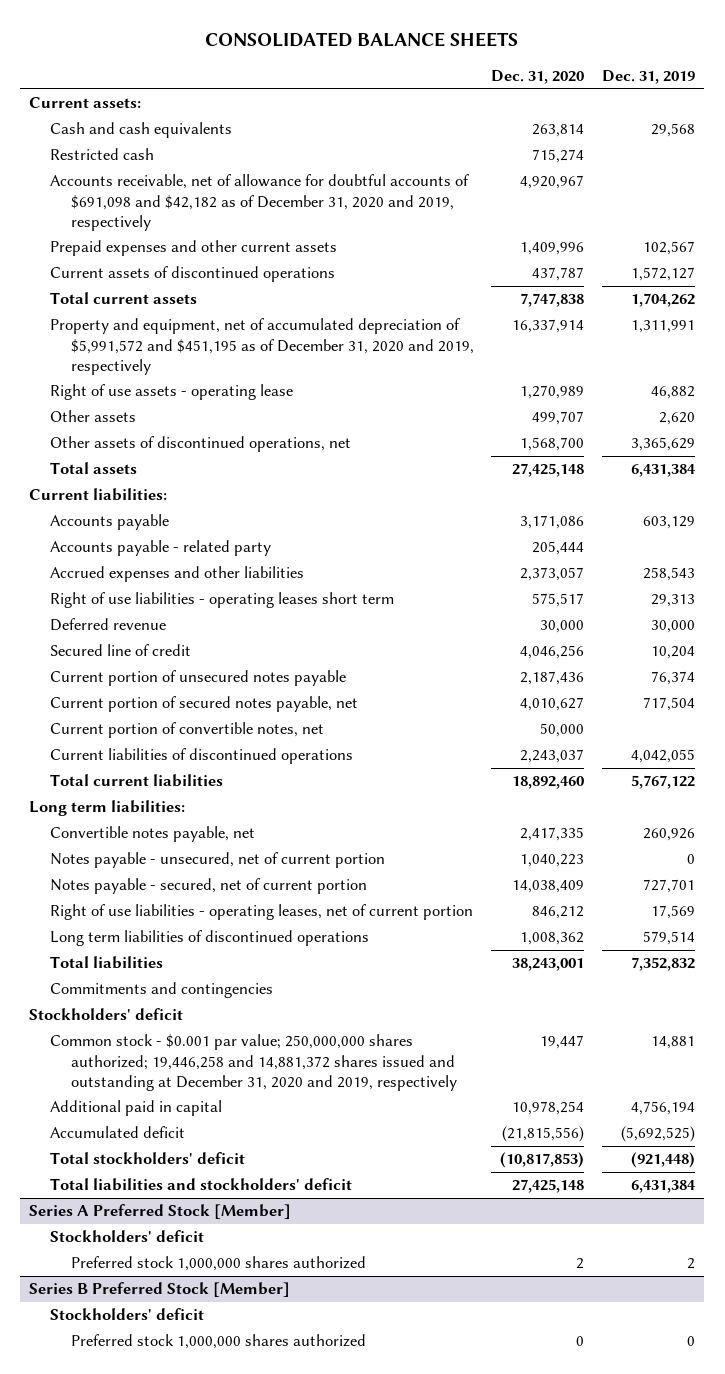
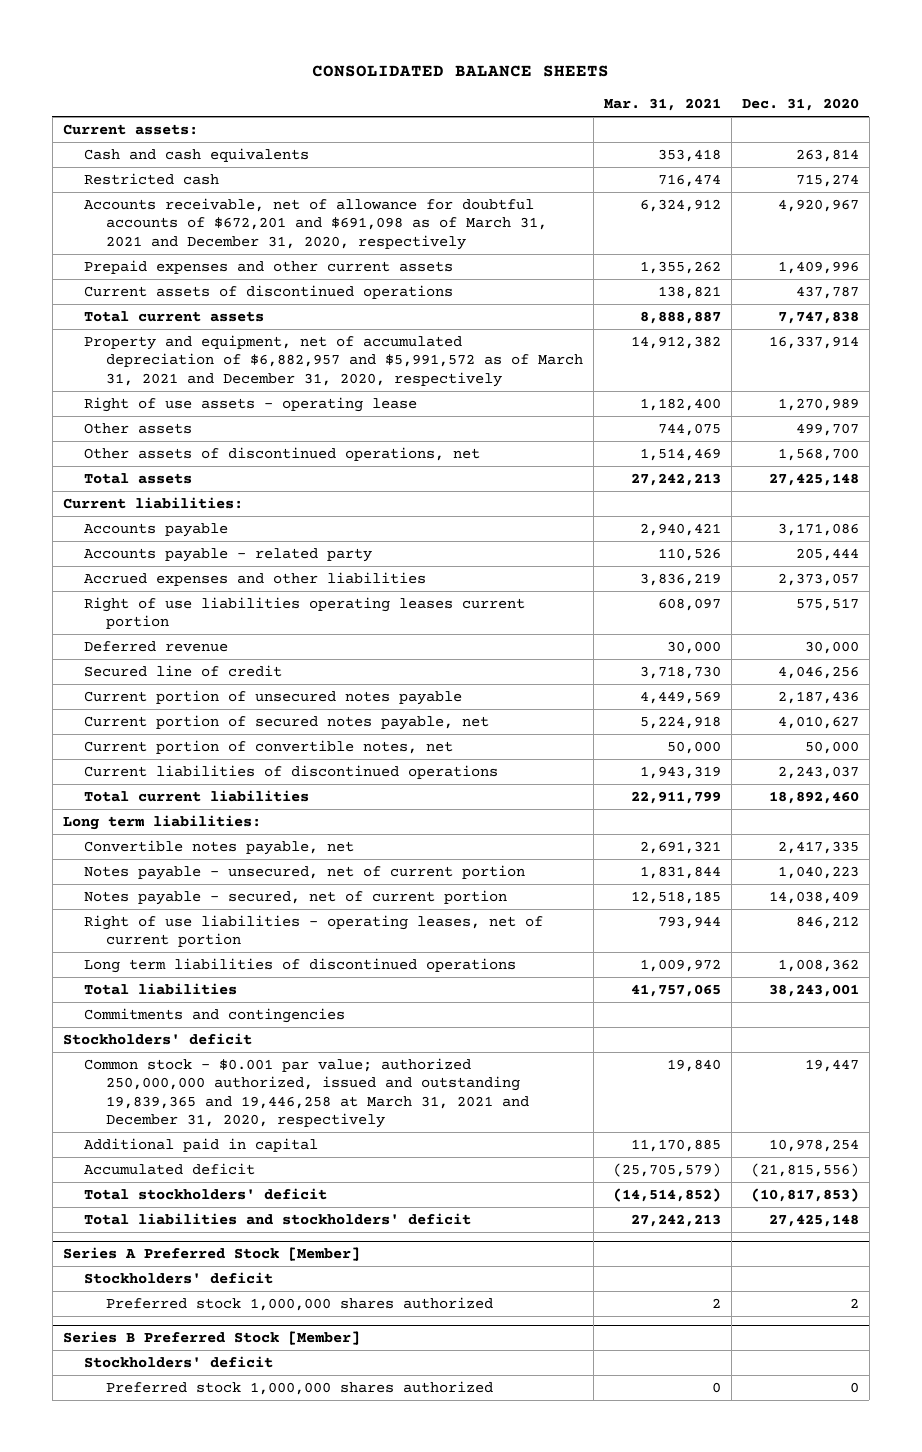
[602,70,696,85] Dec. 31, 2019 -> none
none -> [604,98,722,112] Mar. 31, 2021
[50,174,470,231] Accounts receivable, net of allowance for doubtful accounts of $691,098 and $42,182 as of December 31, 2020 and 2019, respectively -> [84,197,548,250] Accounts receivable, net of allowance for doubtful accounts of $672,201 and $691,098 as of March 31, 2021 and December 31, 2020, respectively
[50,318,474,375] Property and equipment, net of accumulated depreciation of $5,991,572 and $451,195 as of December 31, 2020 and 2019, respectively -> [84,334,584,387] Property and equipment, net of accumulated depreciation of $6,882,957 and $5,991,572 as of March 31, 2021 and December 31, 2020, respectively
[50,592,395,609] Right of use liabilities - operating leases short term -> [84,596,526,630] Right of use liabilities operating leases current portion
[50,1034,457,1091] Common stock - $0.001 par value; 250,000,000 shares authorized; 19,446,258 and 14,881,372 shares issued and outstanding at December 31, 2020 and 2019, respectively -> [84,1057,530,1129] Common stock - $0.001 par value; authorized 250,000,000 authorized, issued and outstanding 19,839,365 and 19,446,258 at March 31, 2021 and December 31, 2020, respectively

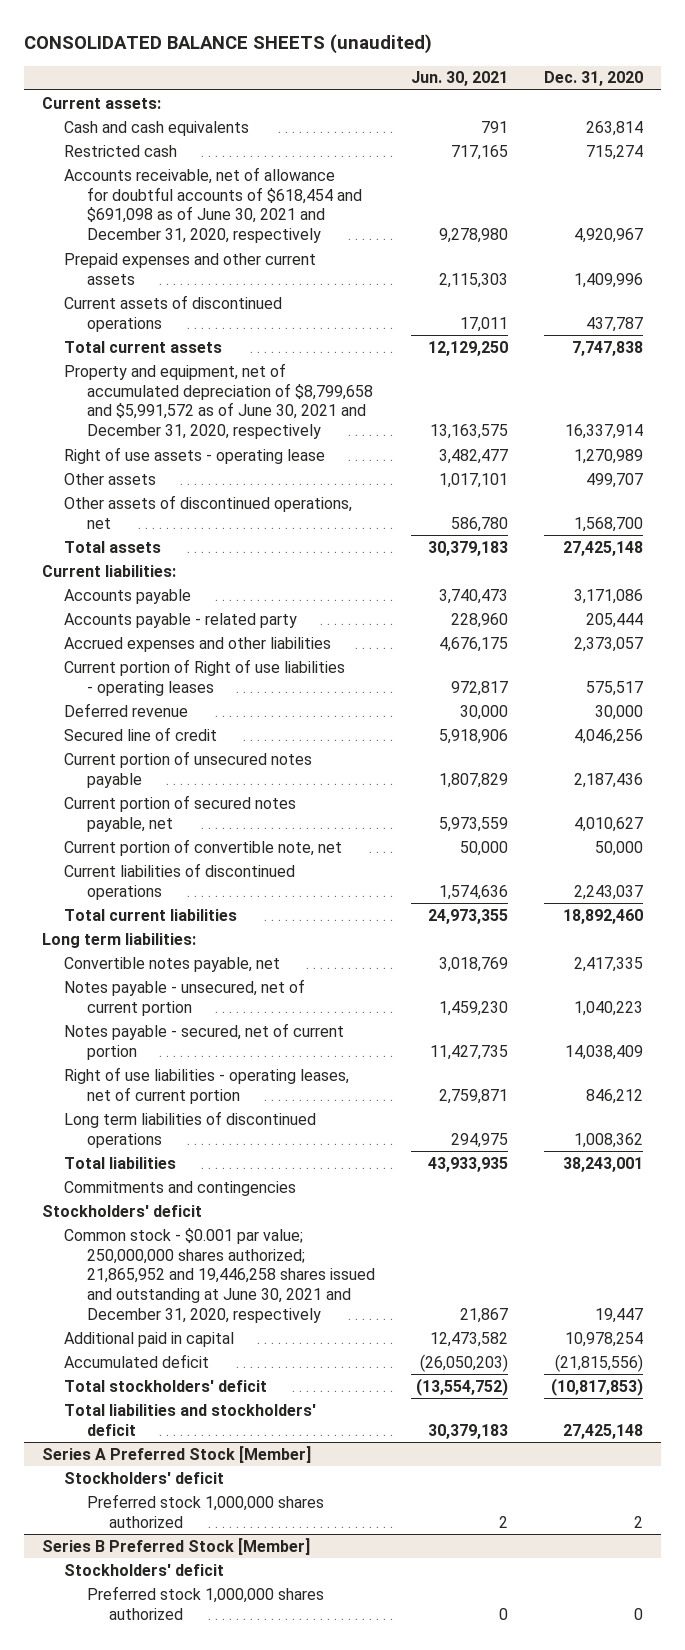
[311,65,609,78] CONSOLIDATED BALANCE SHEETS -> [24,34,433,55] CONSOLIDATED BALANCE SHEETS (unaudited)
[604,98,722,112] Mar. 31, 2021 -> none
none -> [410,71,508,87] Jun. 30, 2021
[84,197,548,250] Accounts receivable, net of allowance for doubtful accounts of $672,201 and $691,098 as of March 31, 2021 and December 31, 2020, respectively -> [64,166,362,244] Accounts receivable, net of allowance for doubtful accounts of $618,454 and $691,098 as of June 30, 2021 and December 31, 2020, respectively
[84,334,584,387] Property and equipment, net of accumulated depreciation of $6,882,957 and $5,991,572 as of March 31, 2021 and December 31, 2020, respectively -> [64,362,373,440] Property and equipment, net of accumulated depreciation of $8,799,658 and $5,991,572 as of June 30, 2021 and December 31, 2020, respectively
[84,596,526,630] Right of use liabilities operating leases current portion -> [64,658,346,696] Current portion of Right of use liabilities - operating leases
[84,739,454,754] Current portion of convertible notes, net -> [64,838,343,856] Current portion of convertible note, net
[84,1057,530,1129] Common stock - $0.001 par value; authorized 250,000,000 authorized, issued and outstanding 19,839,365 and 19,446,258 at March 31, 2021 and December 31, 2020, respectively -> [64,1227,375,1324] Common stock - $0.001 par value; 250,000,000 shares authorized; 21,865,952 and 19,446,258 shares issued and outstanding at June 30, 2021 and December 31, 2020, respectively

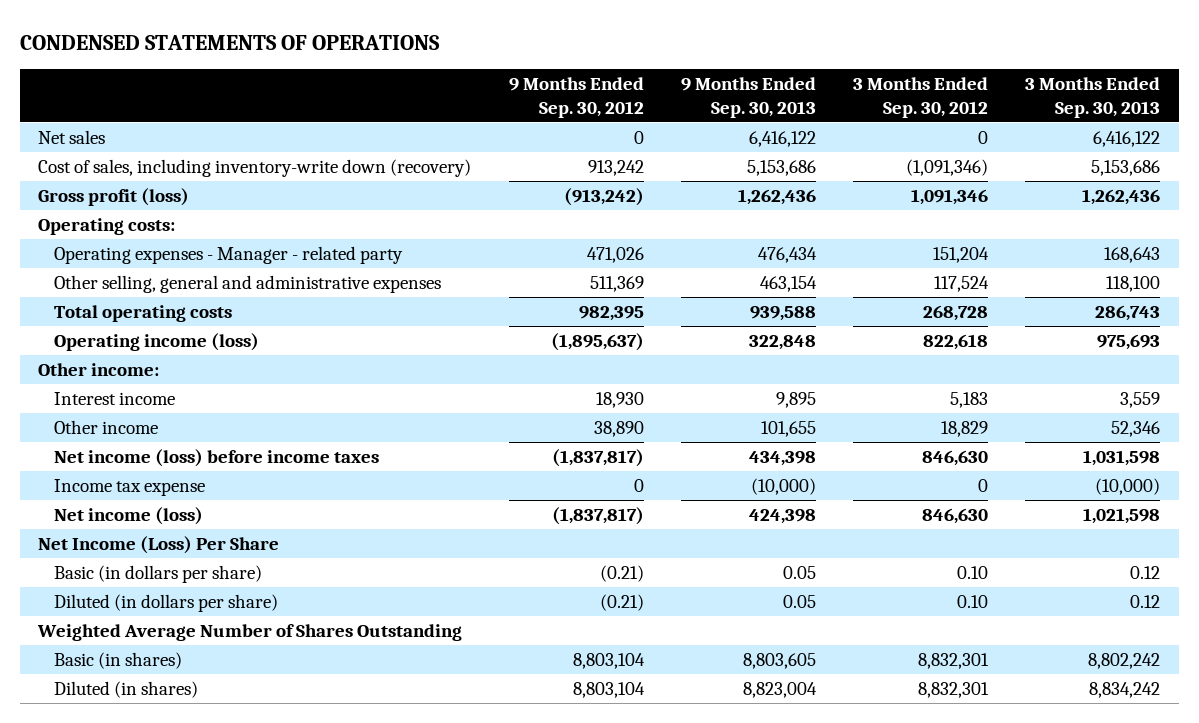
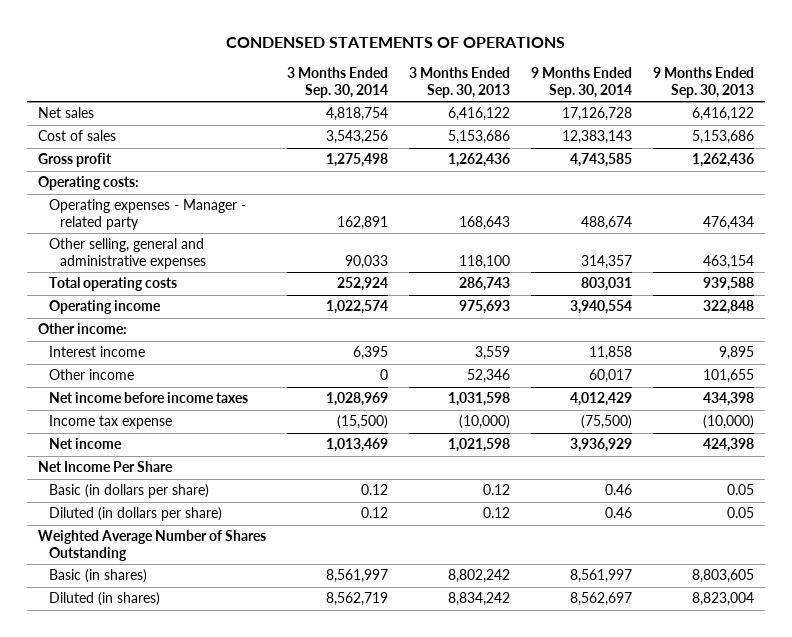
[508,76,644,118] 9 Months Ended Sep. 30, 2012 -> none
[853,76,989,118] 3 Months Ended Sep. 30, 2012 -> none
none -> [287,66,389,98] 3 Months Ended Sep. 30, 2014
none -> [531,66,633,98] 9 Months Ended Sep. 30, 2014
[38,158,472,177] Cost of sales, including inventory-write down (recovery) -> [37,130,116,142] Cost of sales
[38,187,190,206] Gross profit (loss) -> [37,153,112,168] Gross profit
[53,332,259,351] Operating income (loss) -> [48,300,161,315] Operating income
[53,448,379,467] Net income (loss) before income taxes -> [48,392,248,404] Net income before income taxes
[53,506,203,525] Net income (loss) -> [48,438,122,450] Net income
[38,535,280,554] Net Income (Loss) Per Share -> [37,461,173,473] Net Income Per Share

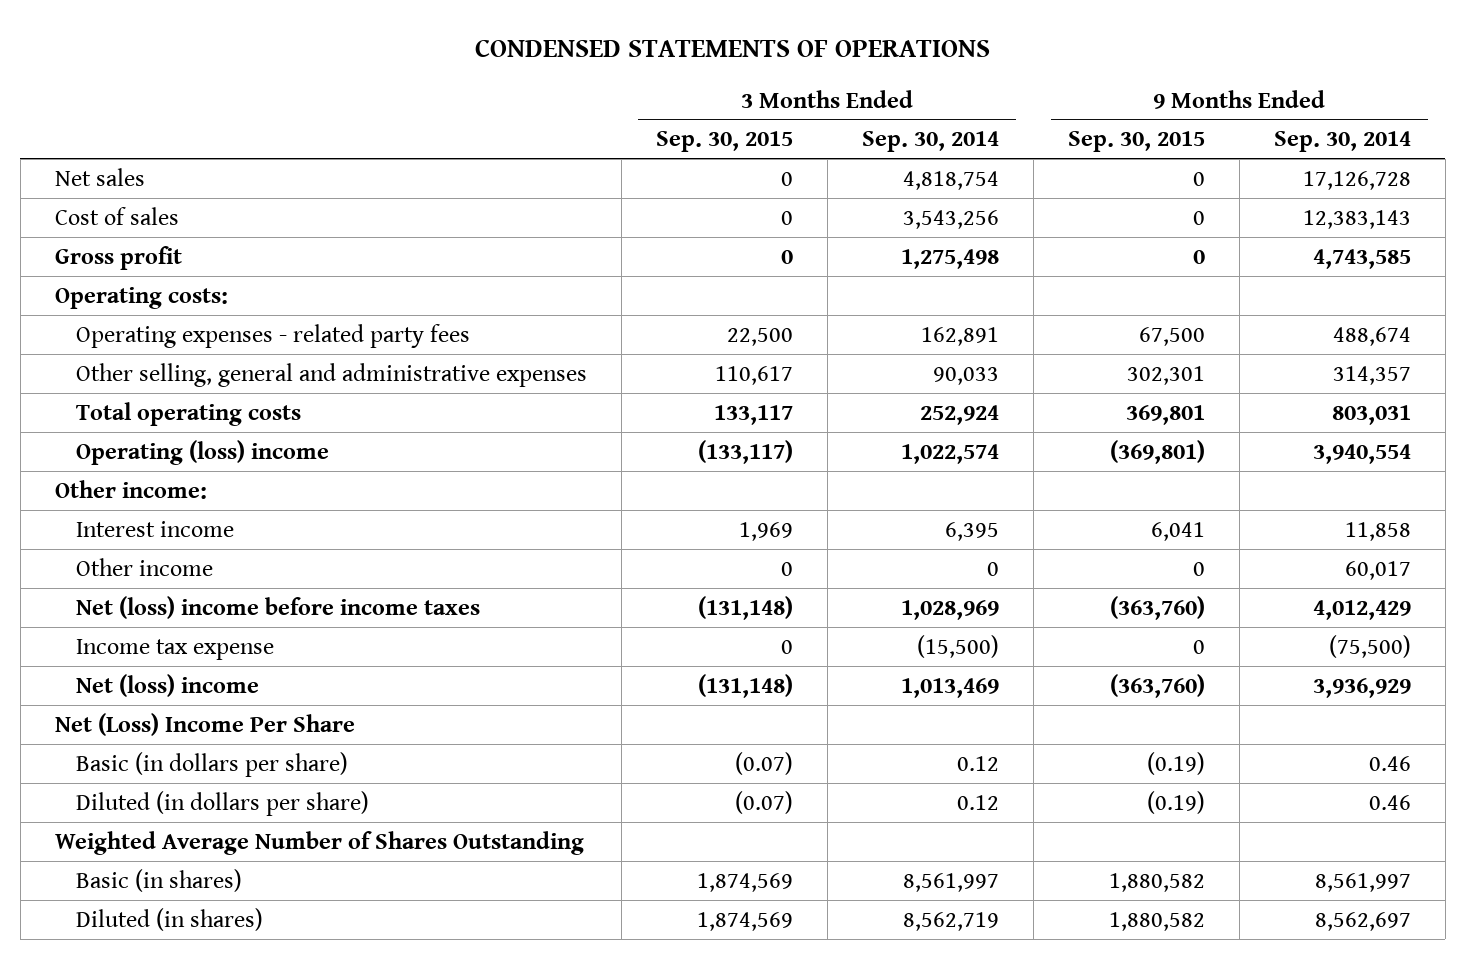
[409,66,511,98] 3 Months Ended Sep. 30, 2013 -> none
[653,66,755,98] 9 Months Ended Sep. 30, 2013 -> none
none -> [655,131,793,153] Sep. 30, 2015
none -> [1067,131,1205,153] Sep. 30, 2015
[48,199,246,230] Operating expenses - Manager - related party -> [75,323,470,348] Operating expenses - related party fees
[48,300,161,315] Operating income -> [75,439,329,465] Operating (loss) income
[48,392,248,404] Net income before income taxes -> [75,595,480,619] Net (loss) income before income taxes
[48,438,122,450] Net income -> [75,673,259,697] Net (loss) income
[37,461,173,473] Net Income Per Share -> [54,712,355,736] Net (Loss) Income Per Share

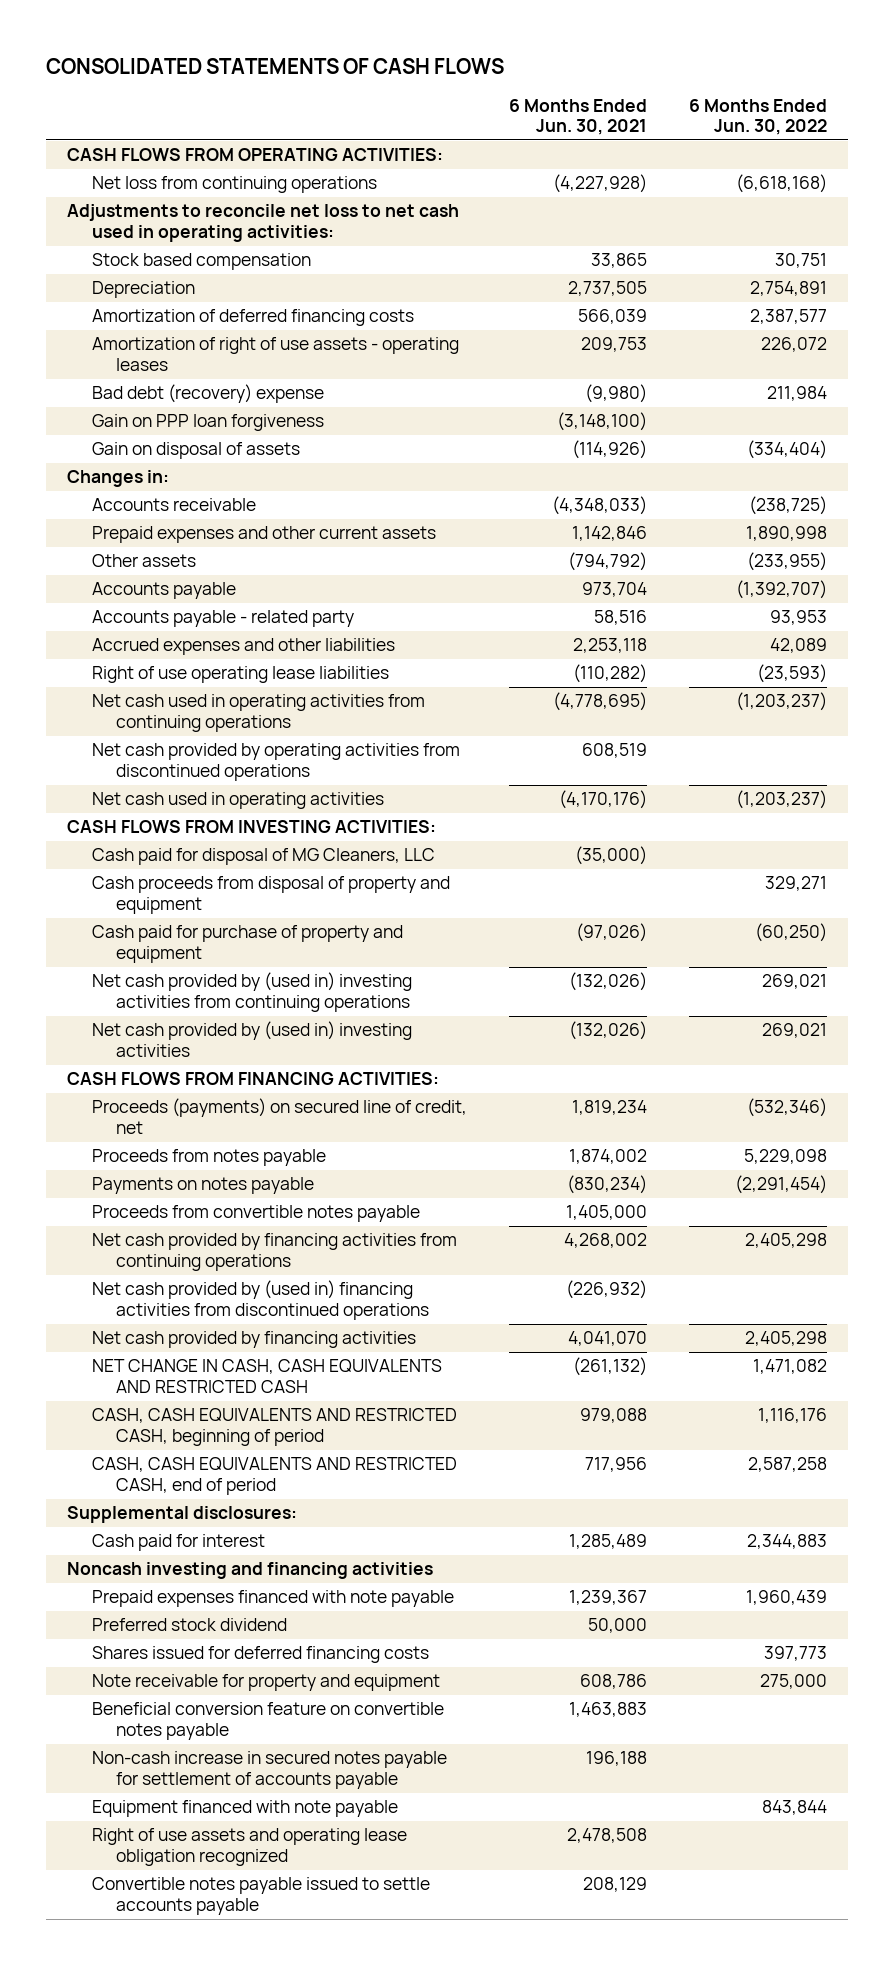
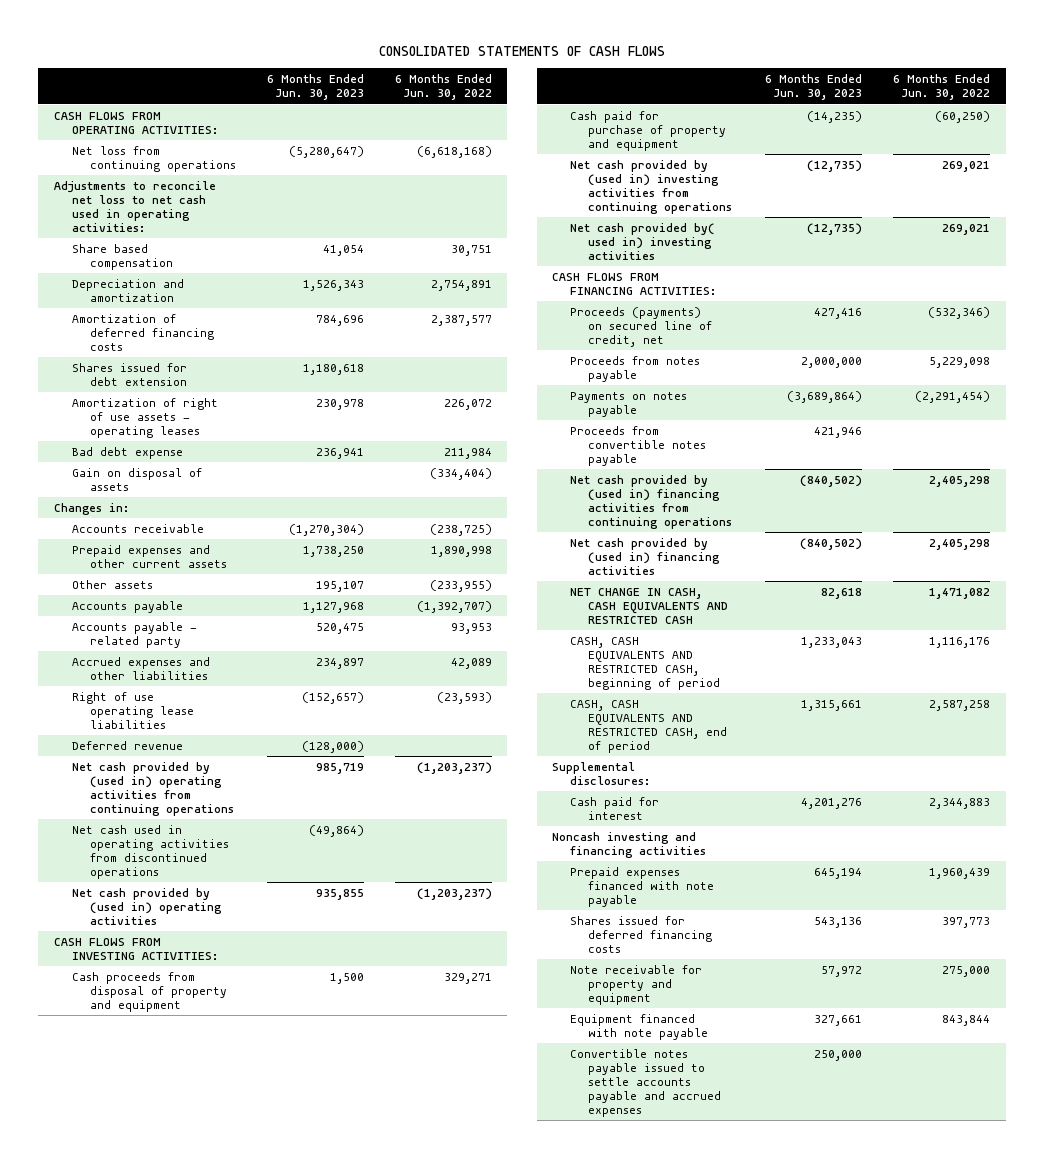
[508,98,647,136] 6 Months Ended Jun. 30, 2021 -> none
none -> [266,73,364,100] 6 Months Ended Jun. 30, 2023
[91,253,311,271] Stock based compensation -> [71,243,173,270] Share based compensation
[91,281,195,299] Depreciation -> [71,278,184,302] Depreciation and amortization
none -> [71,362,187,386] Shares issued for debt extension
[91,414,324,432] Gain on PPP loan forgiveness -> none
[91,384,324,404] Bad debt (recovery) expense -> [71,446,183,459] Bad debt expense
none -> [71,740,183,750] Deferred revenue
[91,694,425,732] Net cash used in operating activities from continuing operations -> [71,761,234,816] Net cash provided by (used in) operating activities from continuing operations
[91,743,460,781] Net cash provided by operating activities from discontinued operations -> [71,824,229,879] Net cash used in operating activities from discontinued operations
[91,792,384,810] Net cash used in operating activities -> [71,887,222,925] Net cash provided by (used in) operating activities
[91,848,435,866] Cash paid for disposal of MG Cleaners, LLC -> none
[91,1021,412,1057] Net cash provided by (used in) investing activities -> [570,222,716,260] Net cash provided by( used in) investing activities
[91,1280,429,1320] Net cash provided by (used in) financing activities from discontinued operations -> none
[91,1233,457,1271] Net cash provided by financing activities from continuing operations -> [570,474,733,529] Net cash provided by (used in) financing activities from continuing operations
[91,1331,416,1349] Net cash provided by financing activities -> [570,537,721,575] Net cash provided by (used in) financing activities
[91,1618,287,1632] Preferred stock dividend -> none
[91,1702,444,1740] Beneficial conversion feature on convertible notes payable -> none
[91,1751,447,1789] Non-cash increase in secured notes payable for settlement of accounts payable -> none
[91,1828,407,1866] Right of use assets and operating lease obligation recognized -> none
[91,1877,430,1915] Convertible notes payable issued to settle accounts payable -> [570,1048,722,1117] Convertible notes payable issued to settle accounts payable and accrued expenses

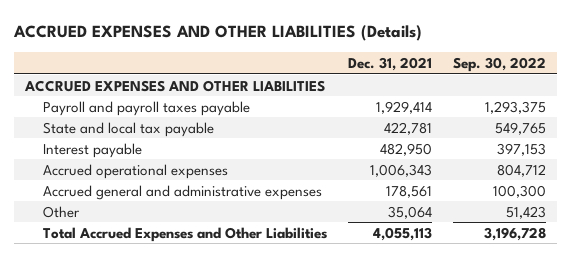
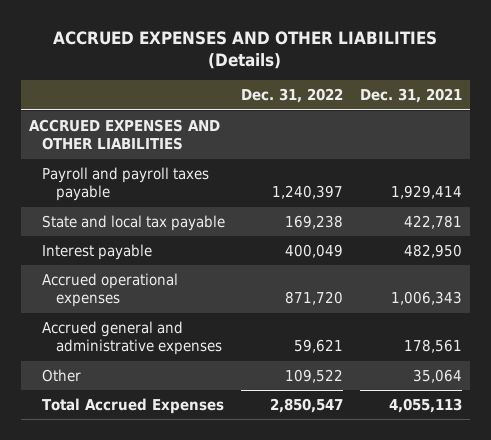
[453,56,547,72] Sep. 30, 2022 -> none
none -> [241,88,344,104] Dec. 31, 2022
[43,226,328,242] Total Accrued Expenses and Other Liabilities -> [42,397,225,414] Total Accrued Expenses

